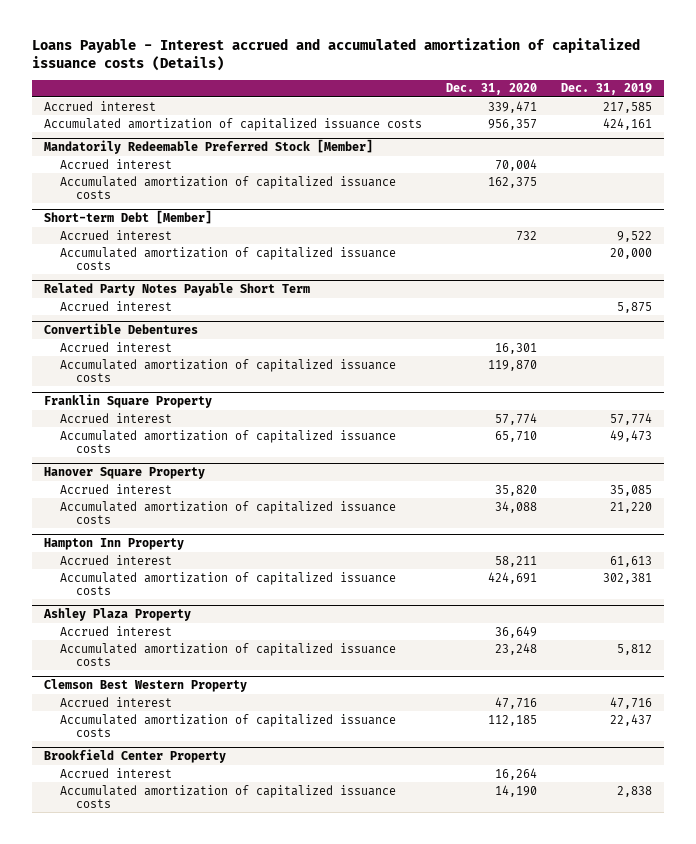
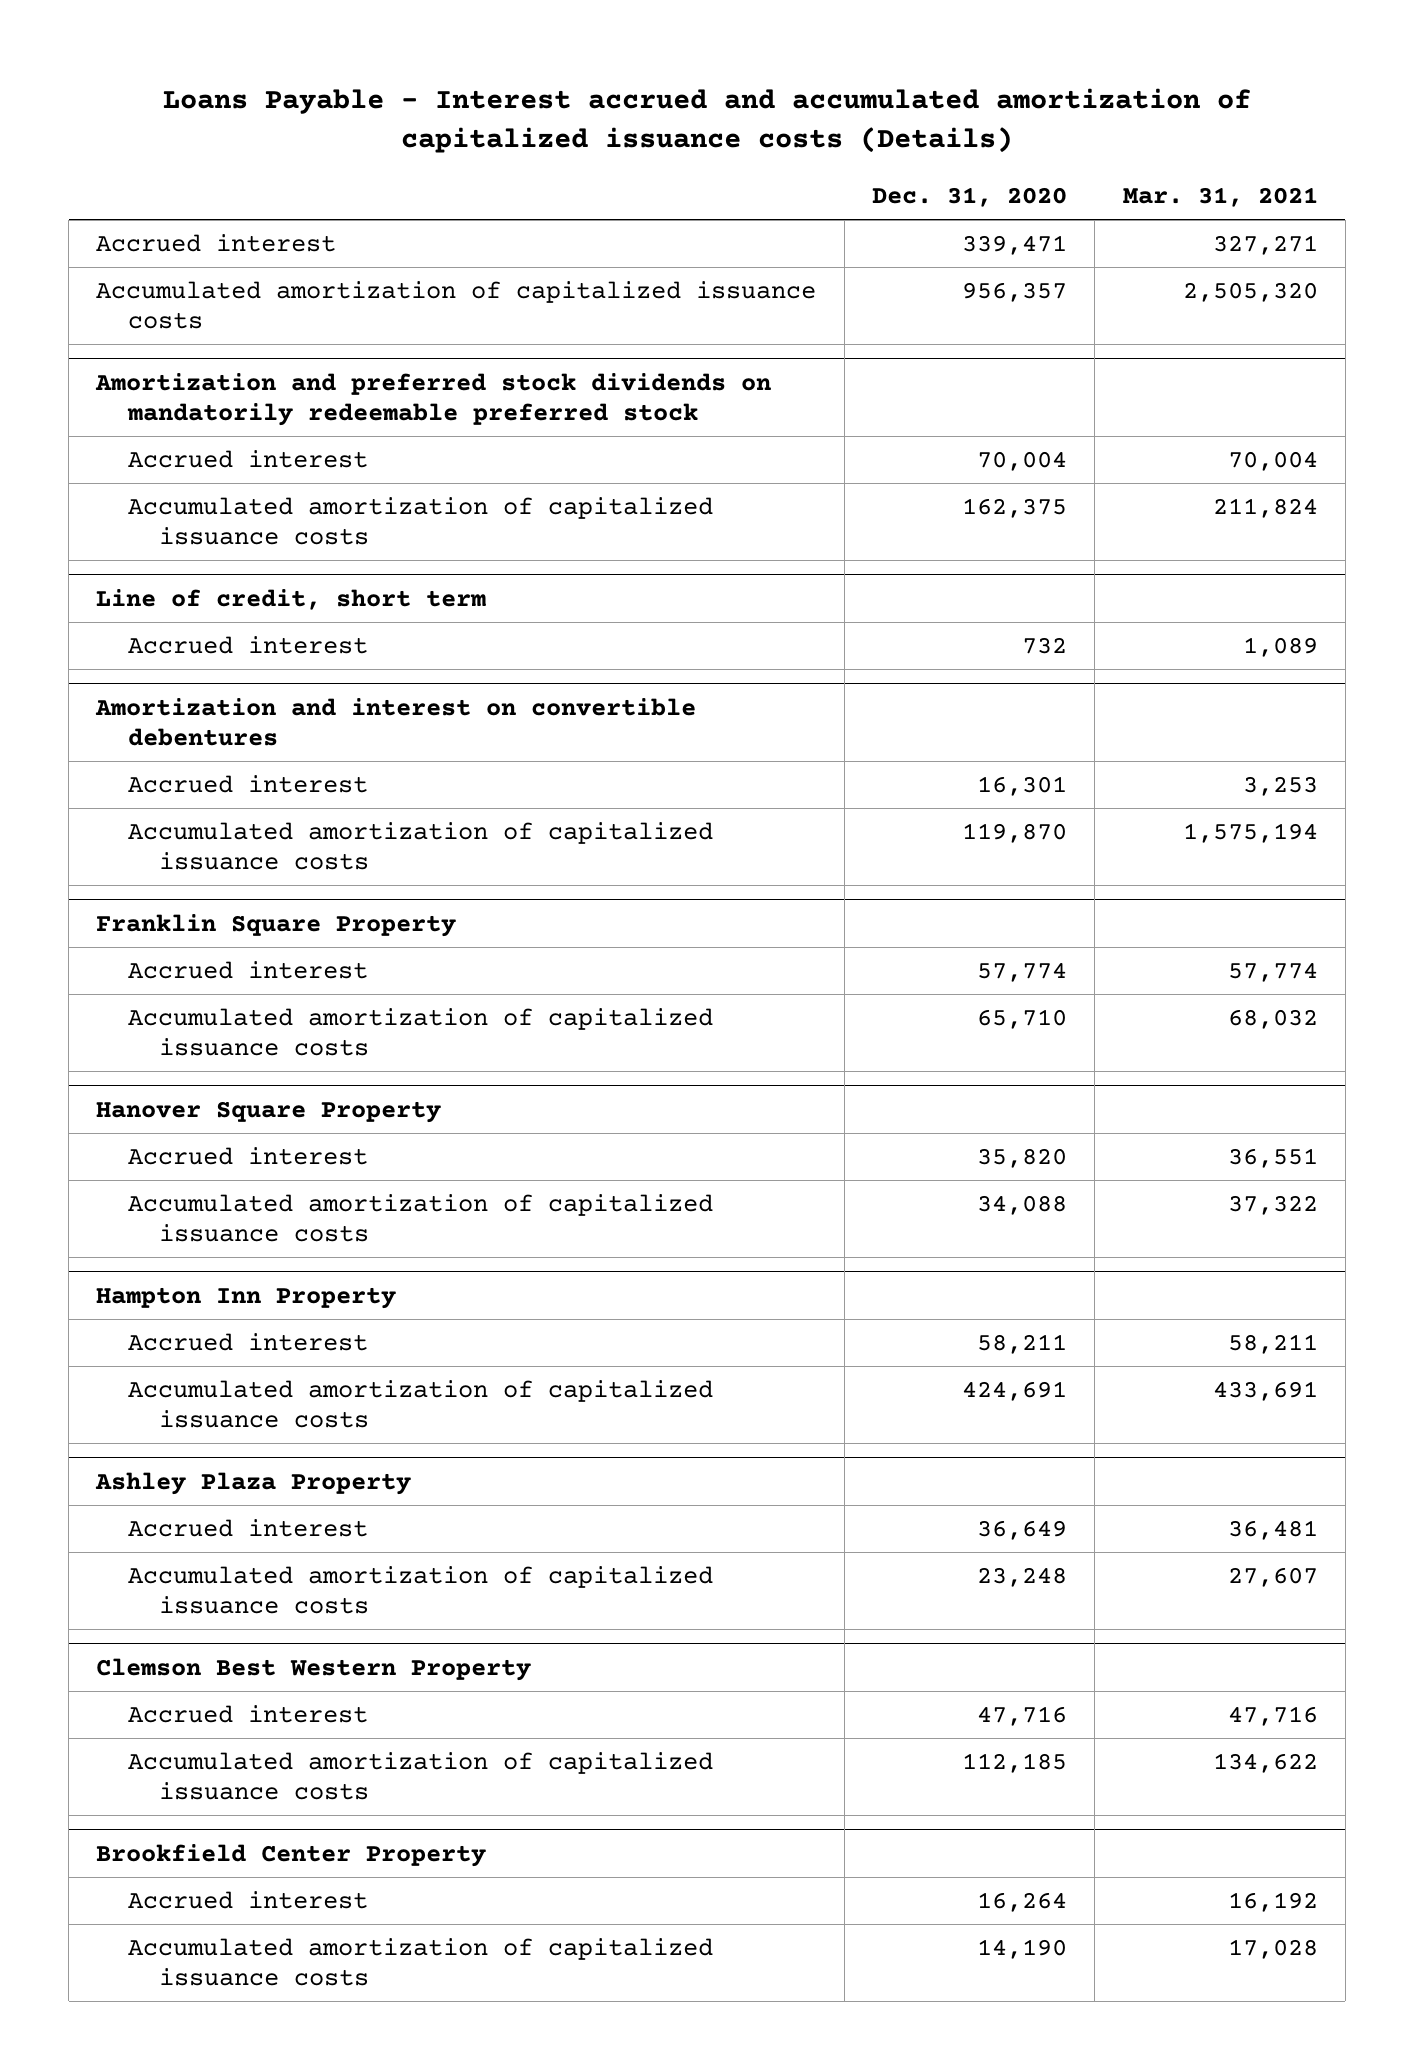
[560,83,652,96] Dec. 31, 2019 -> none
none -> [1122,187,1318,208] Mar. 31, 2021
[43,139,373,155] Mandatorily Redeemable Preferred Stock [Member] -> [95,372,772,426] Amortization and preferred stock dividends on mandatorily redeemable preferred stock
[43,210,212,225] Short-term Debt [Member] -> [96,588,487,610] Line of credit, short term
[59,246,396,271] Accumulated amortization of capitalized issuance costs -> none
[43,283,310,297] Related Party Notes Payable Short Term -> none
[59,300,172,311] Accrued interest -> none
[43,323,198,335] Convertible Debentures -> none
none -> [95,697,697,746] Amortization and interest on convertible debentures

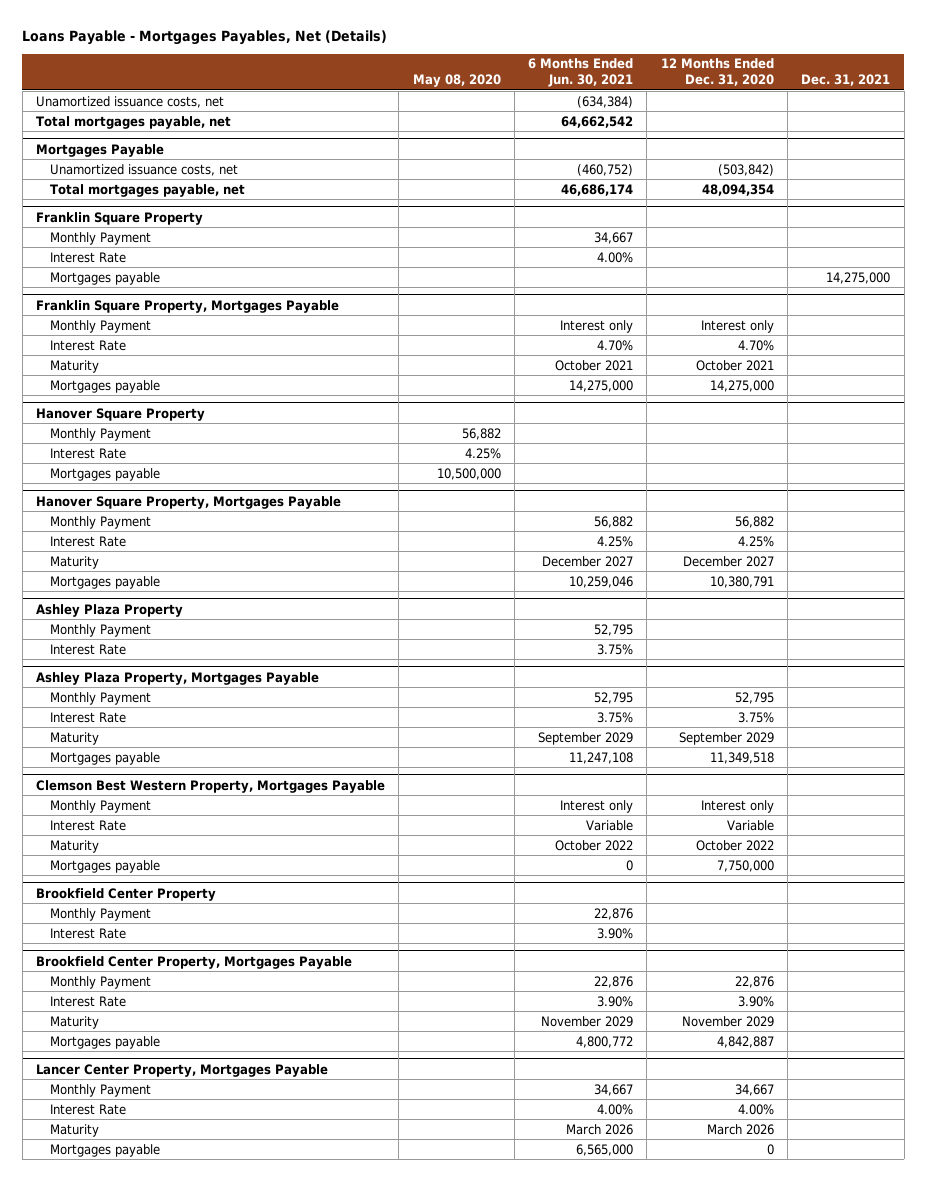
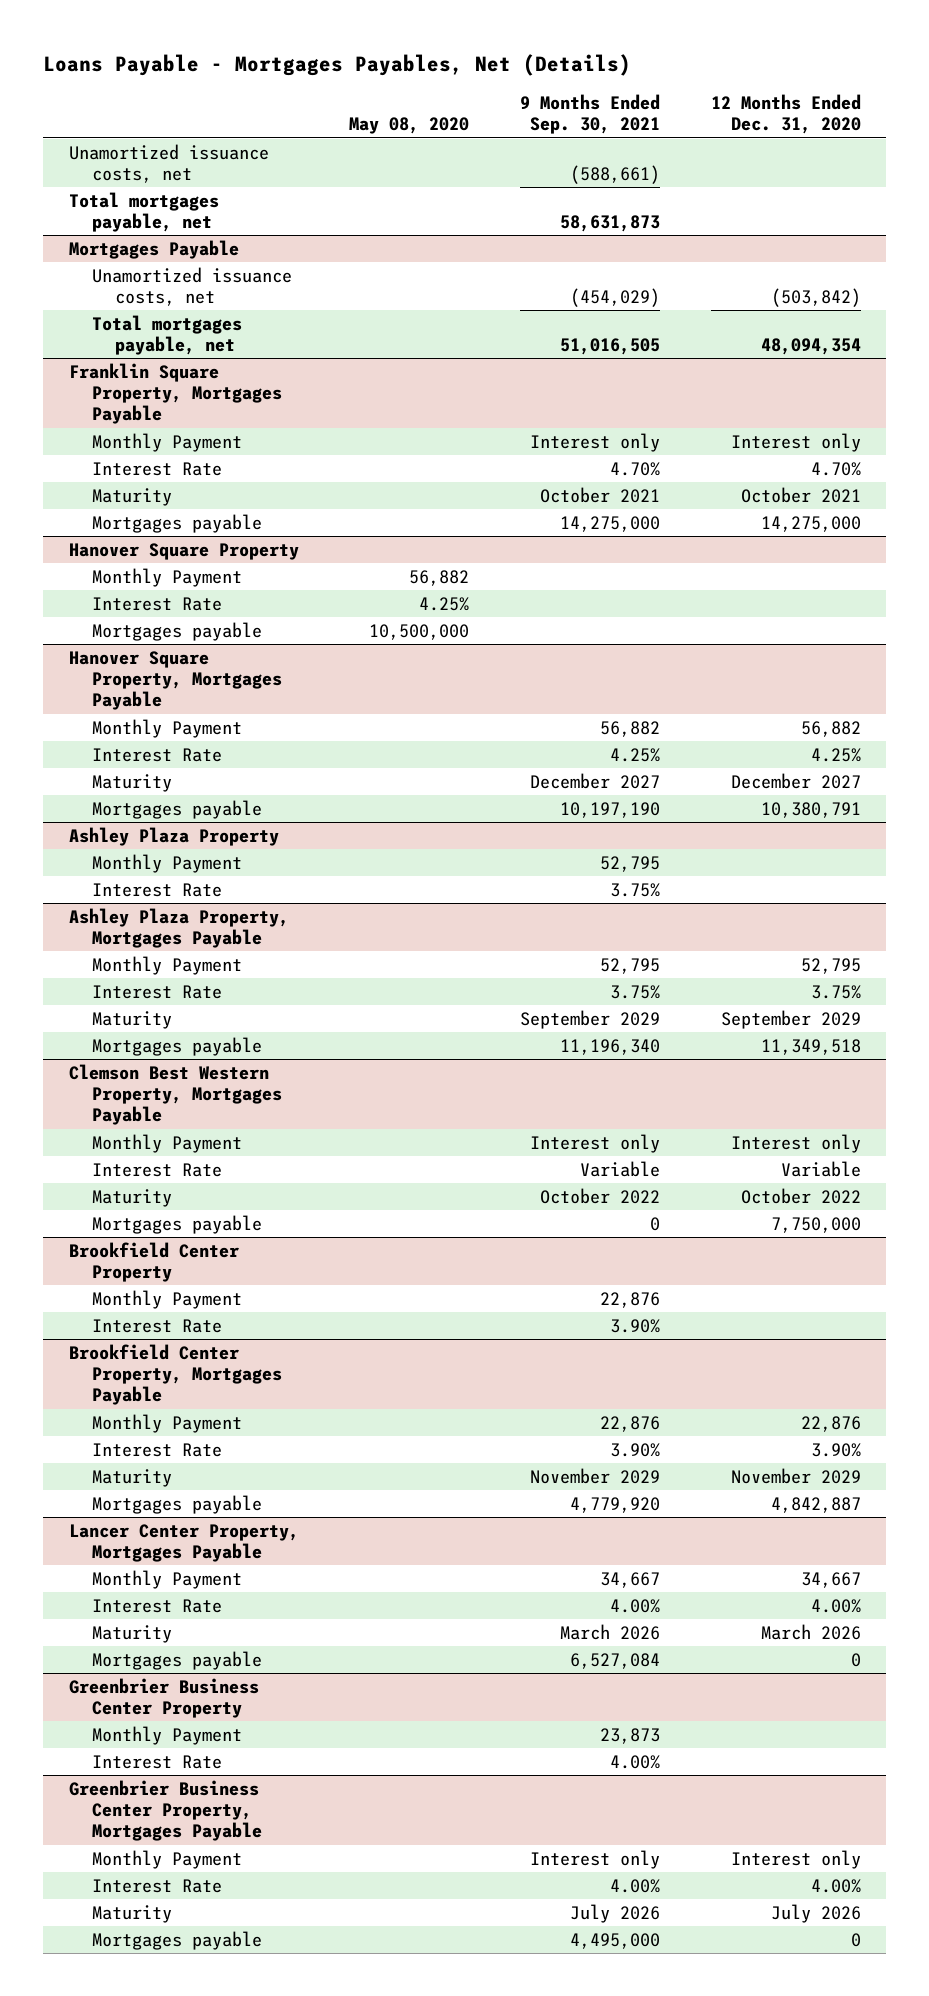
[528,58,634,88] 6 Months Ended Jun. 30, 2021 -> none
[801,74,891,87] Dec. 31, 2021 -> none
none -> [520,94,661,135] 9 Months Ended Sep. 30, 2021
[35,211,203,225] Franklin Square Property -> none
[50,231,152,245] Monthly Payment -> none
[50,251,127,263] Interest Rate -> none
[50,271,161,285] Mortgages payable -> none
none -> [68,1678,259,1719] Greenbrier Business Center Property
none -> [91,1726,242,1746] Monthly Payment
none -> [91,1755,222,1770] Interest Rate
none -> [68,1780,262,1842] Greenbrier Business Center Property, Mortgages Payable
none -> [91,1850,242,1870] Monthly Payment
none -> [91,1879,222,1894] Interest Rate
none -> [91,1905,172,1924] Maturity
none -> [91,1931,262,1951] Mortgages payable

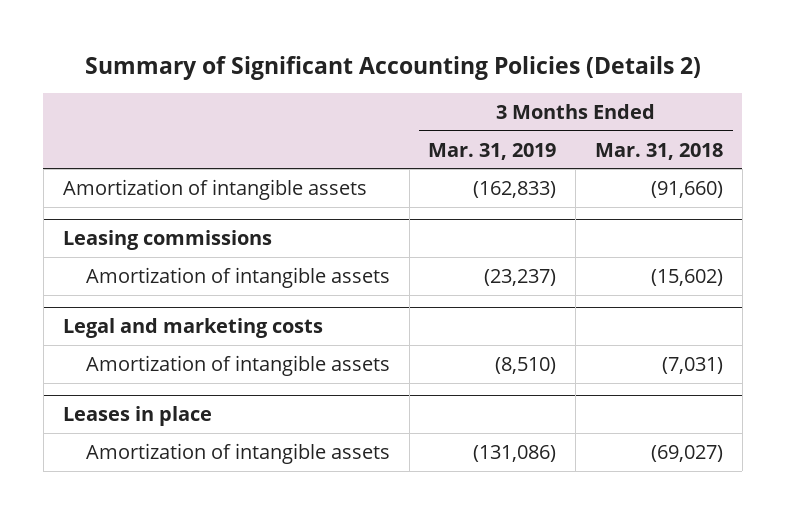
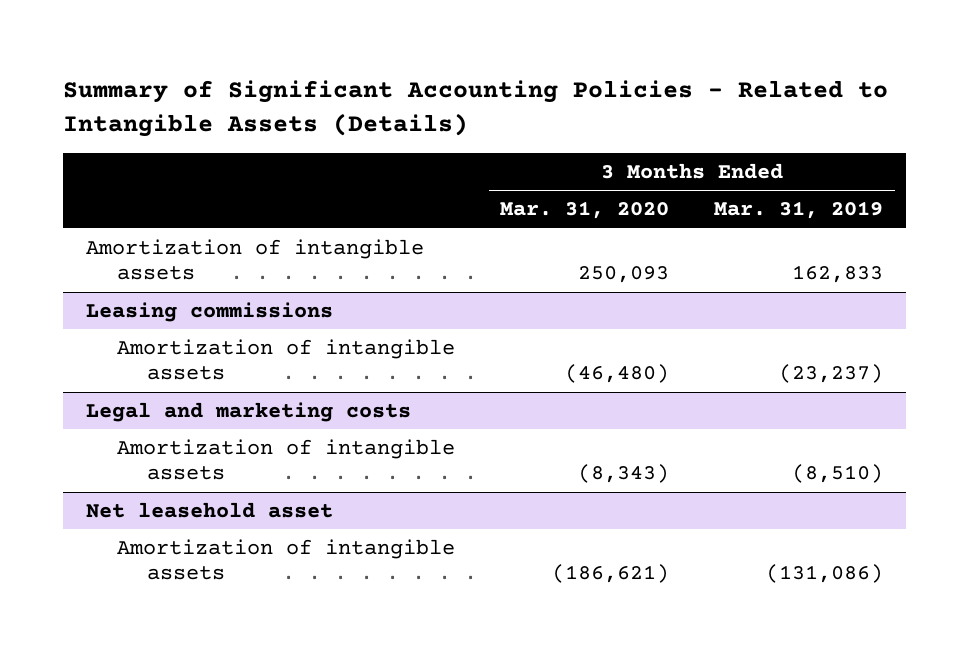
[84,55,701,80] Summary of Significant Accounting Policies (Details 2) -> [62,79,888,137] Summary of Significant Accounting Policies - Related to Intangible Assets (Details)
[595,142,724,160] Mar. 31, 2018 -> none
none -> [499,201,669,220] Mar. 31, 2020
[473,180,557,198] (162,833) -> [792,265,884,284] 162,833
[62,406,212,427] Leases in place -> [85,502,333,519] Net leasehold asset

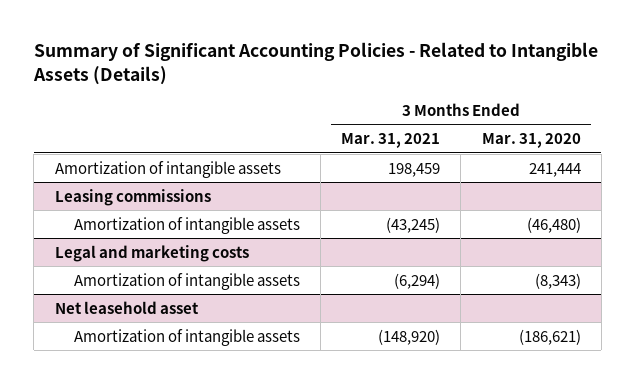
[714,201,884,220] Mar. 31, 2019 -> none
none -> [341,132,441,148] Mar. 31, 2021
[577,266,669,284] 250,093 -> [528,162,581,177] 241,444

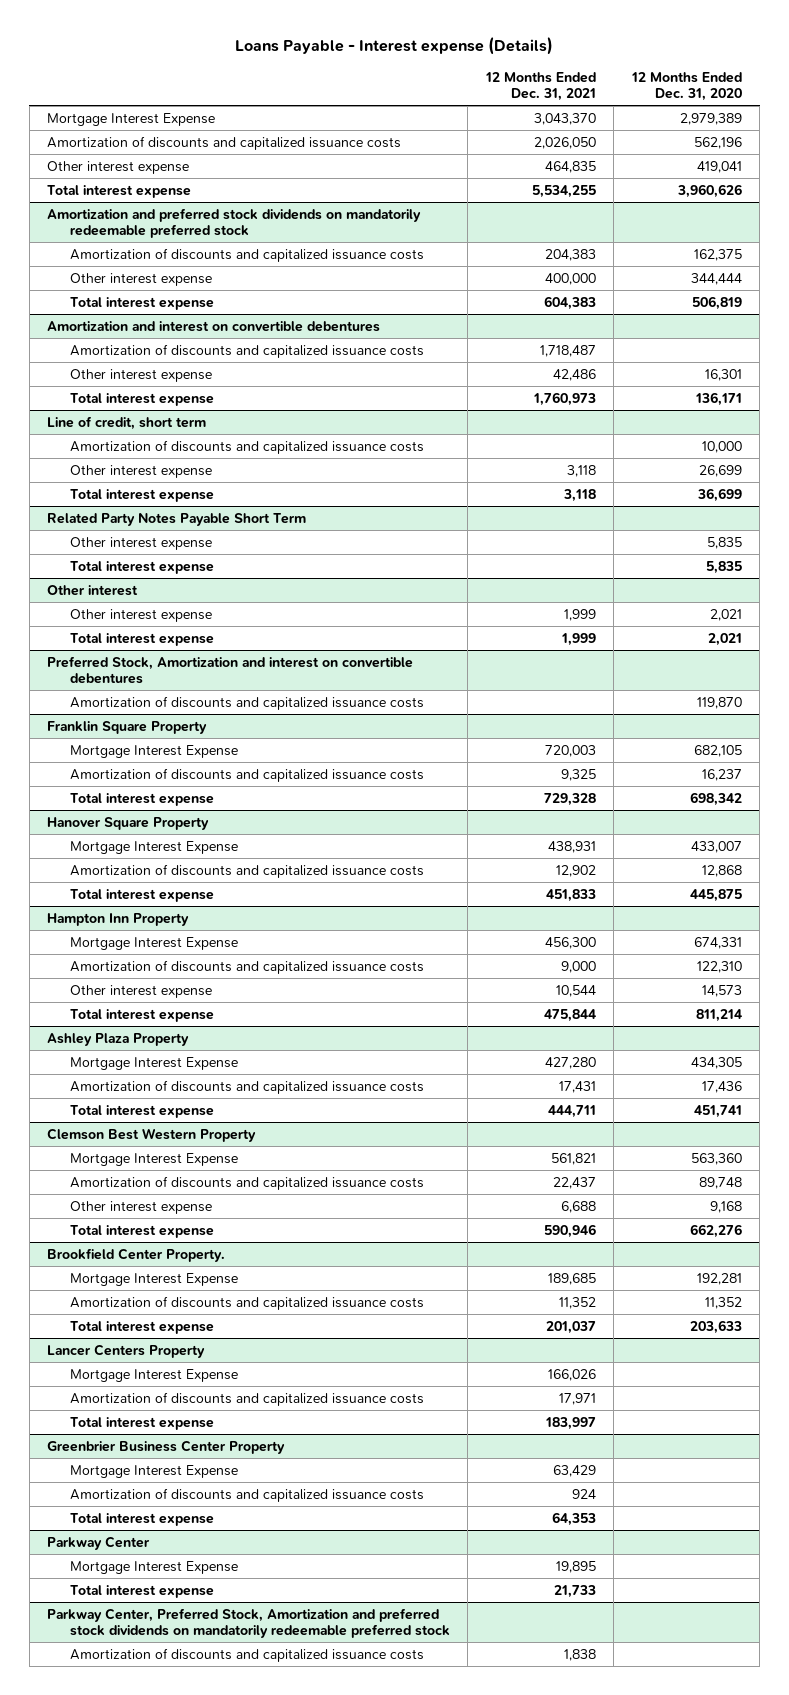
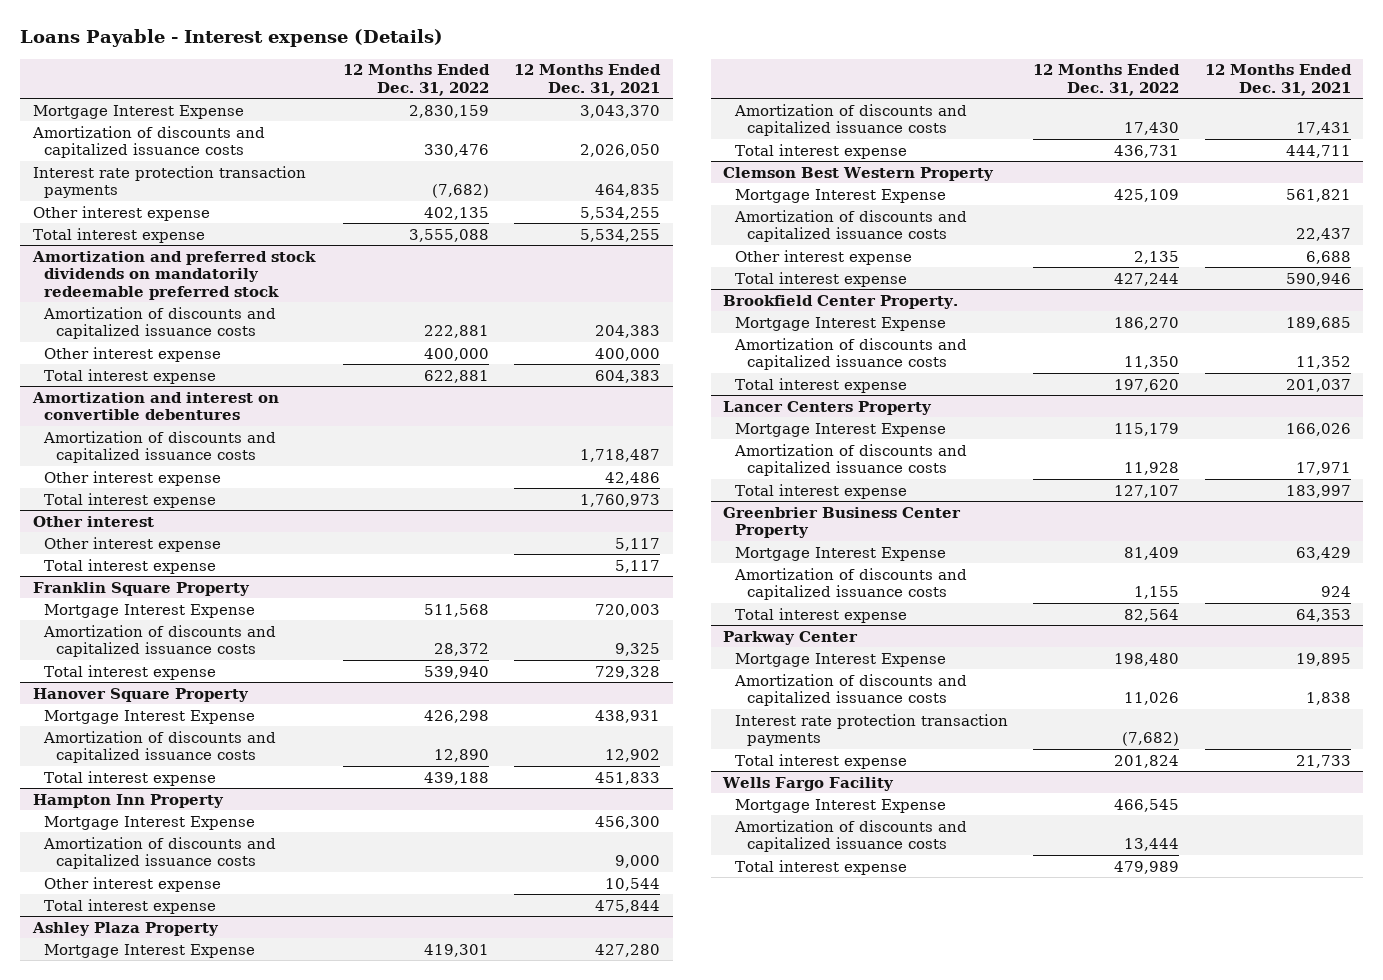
[630,71,742,102] 12 Months Ended Dec. 31, 2020 -> none
none -> [342,64,490,96] 12 Months Ended Dec. 31, 2022
none -> [32,165,306,199] Interest rate protection transaction payments
[544,160,596,173] 464,835 -> [580,206,661,220] 5,534,255
[47,415,207,430] Line of credit, short term -> none
[69,439,424,454] Amortization of discounts and capitalized issuance costs -> none
[69,464,212,478] Other interest expense -> none
[69,488,214,502] Total interest expense -> none
[47,512,307,526] Related Party Notes Payable Short Term -> none
[69,536,212,550] Other interest expense -> none
[69,560,214,574] Total interest expense -> none
[47,655,414,685] Preferred Stock, Amortization and interest on convertible debentures -> none
[69,695,424,710] Amortization of discounts and capitalized issuance costs -> none
[563,608,596,621] 1,999 -> [615,537,661,551] 5,117
[560,632,596,646] 1,999 -> [615,559,661,573] 5,117
[47,1607,450,1639] Parkway Center, Preferred Stock, Amortization and preferred stock dividends on mandatorily redeemable preferred stock -> none
none -> [734,713,1008,747] Interest rate protection transaction payments
[69,1584,214,1598] Total interest expense -> [734,753,907,769] Total interest expense
none -> [722,776,895,791] Wells Fargo Facility
none -> [734,798,946,813] Mortgage Interest Expense
none -> [733,819,967,853] Amortization of discounts and capitalized issuance costs
none -> [734,859,907,875] Total interest expense

